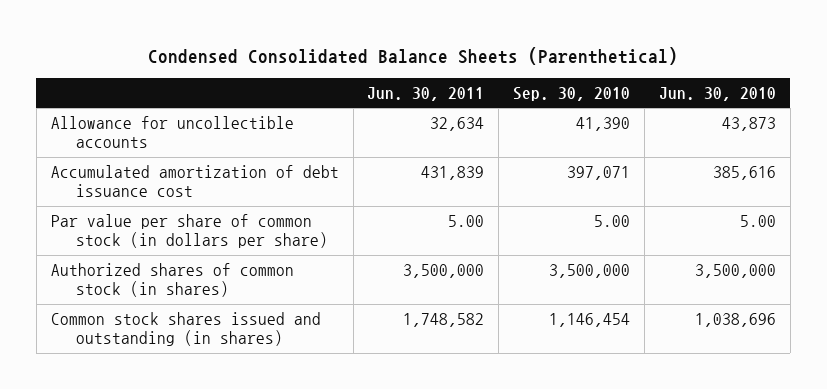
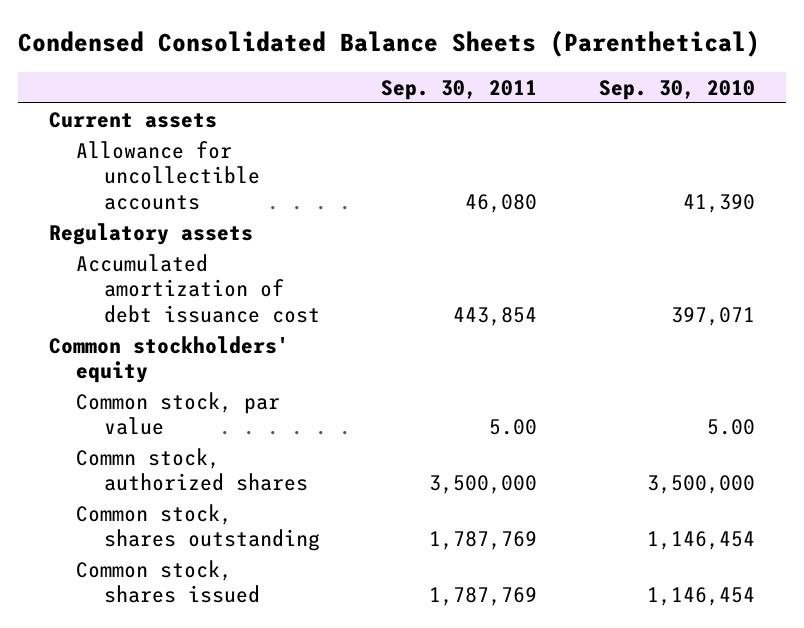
[367,86,485,101] Jun. 30, 2011 -> none
[658,86,776,101] Jun. 30, 2010 -> none
none -> [381,79,538,100] Sep. 30, 2011
none -> [48,111,217,128] Current assets
none -> [48,222,253,245] Regulatory assets
none -> [48,335,289,384] Common stockholders' equity
[50,213,328,249] Par value per share of common stock (in dollars per share) -> [76,391,281,436] Common stock, par value
[50,262,294,298] Authorized shares of common stock (in shares) -> [76,447,308,492] Commn stock, authorized shares
[50,311,321,347] Common stock shares issued and outstanding (in shares) -> [76,503,320,552] Common stock, shares outstanding
none -> [76,559,260,604] Common stock, shares issued

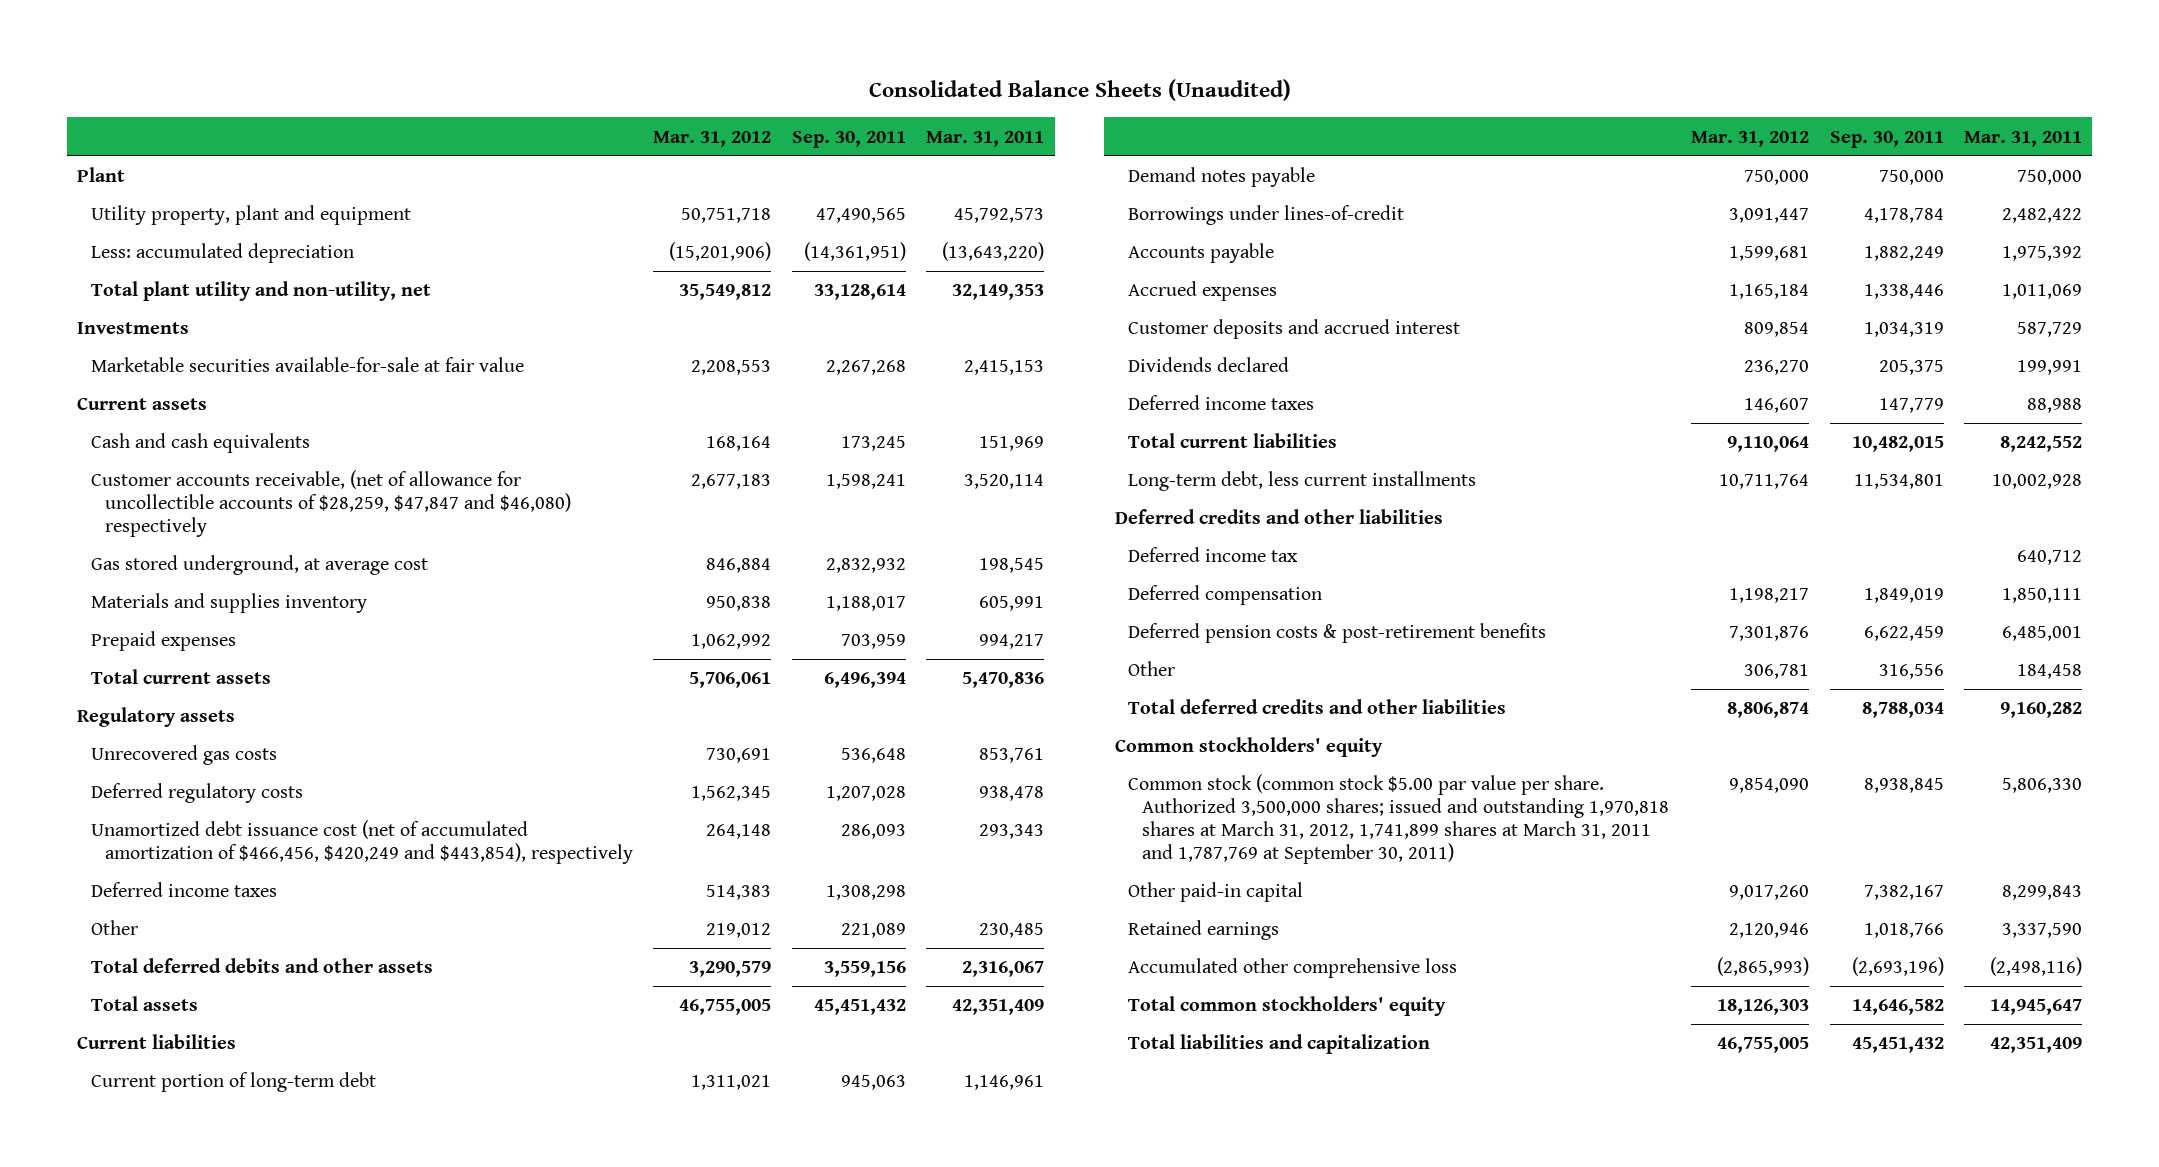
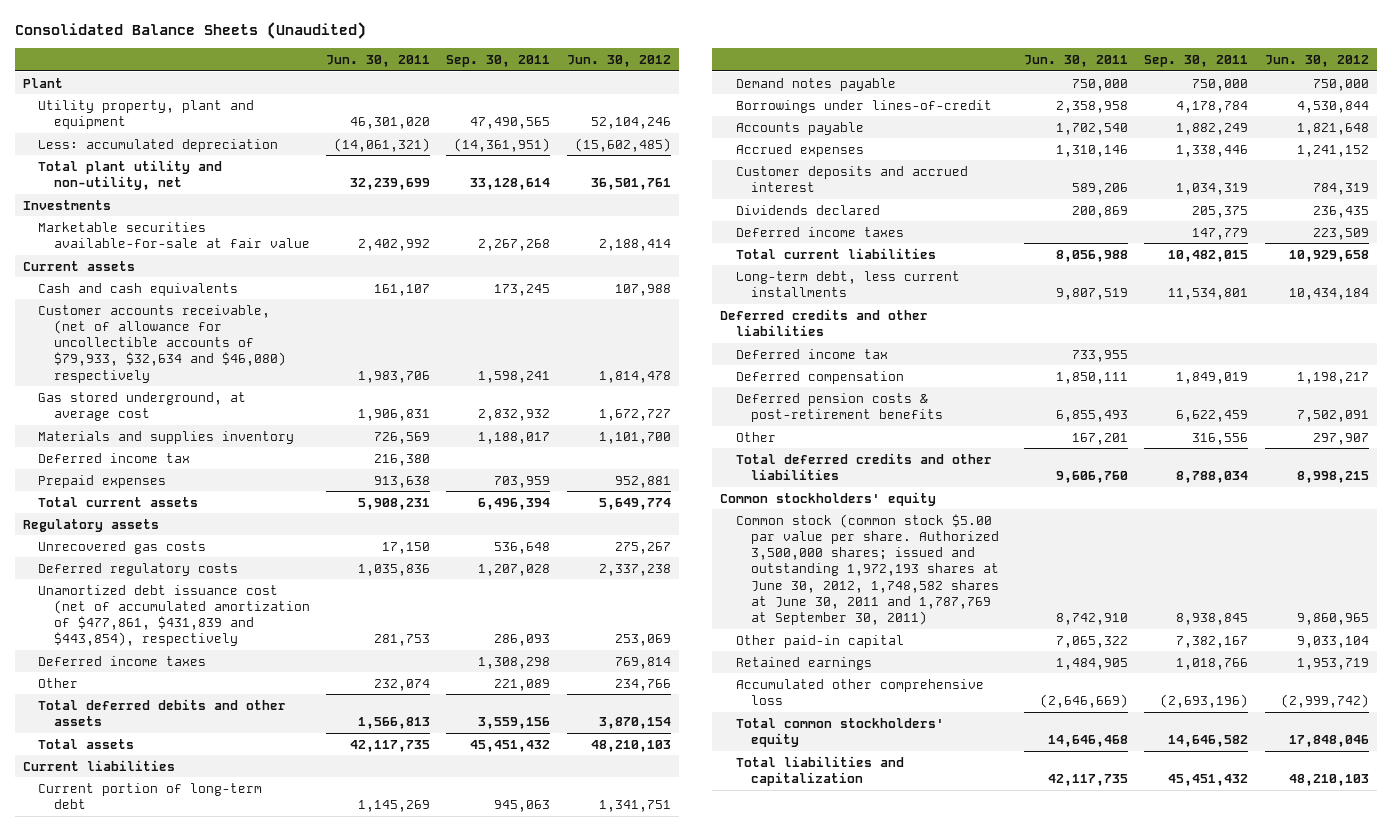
[653,130,772,147] Mar. 31, 2012 -> none
[926,130,1045,147] Mar. 31, 2011 -> none
none -> [325,55,430,68] Jun. 30, 2011
none -> [566,55,671,68] Jun. 30, 2012
[90,470,571,538] Customer accounts receivable, (net of allowance for uncollectible accounts of $28,259, $47,847 and $46,080) respectively -> [38,304,286,383] Customer accounts receivable, (net of allowance for uncollectible accounts of $79,933, $32,634 and $46,080) respectively
none -> [38,452,191,463] Deferred income tax
[90,820,633,865] Unamortized debt issuance cost (net of accumulated amortization of $466,456, $420,249 and $443,854), respectively -> [38,584,310,647] Unamortized debt issuance cost (net of accumulated amortization of $477,861, $431,839 and $443,854), respectively
[1128,774,1670,864] Common stock (common stock $5.00 par value per share. Authorized 3,500,000 shares; issued and outstanding 1,970,818 shares at March 31, 2012, 1,741,899 shares at March 31, 2011 and 1,787,769 at September 30, 2011) -> [735,513,1000,626] Common stock (common stock $5.00 par value per share. Authorized 3,500,000 shares; issued and outstanding 1,972,193 shares at June 30, 2012, 1,748,582 shares at June 30, 2011 and 1,787,769 at September 30, 2011)

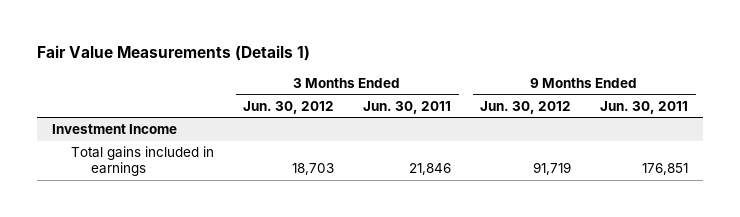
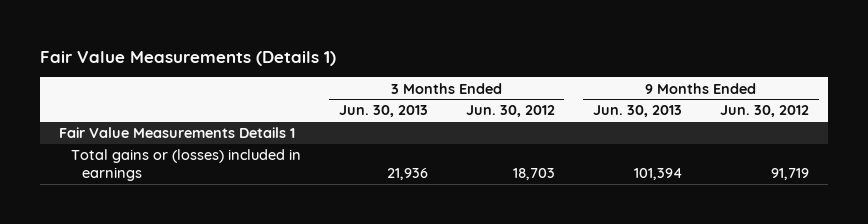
[363,100,452,114] Jun. 30, 2011 -> none
[600,100,689,114] Jun. 30, 2011 -> none
none -> [338,105,428,118] Jun. 30, 2013
none -> [592,105,682,118] Jun. 30, 2013
[51,124,177,135] Investment Income -> none
none -> [58,127,295,139] Fair Value Measurements Details 1
[71,146,215,177] Total gains included in earnings -> [70,149,301,182] Total gains or (losses) included in earnings

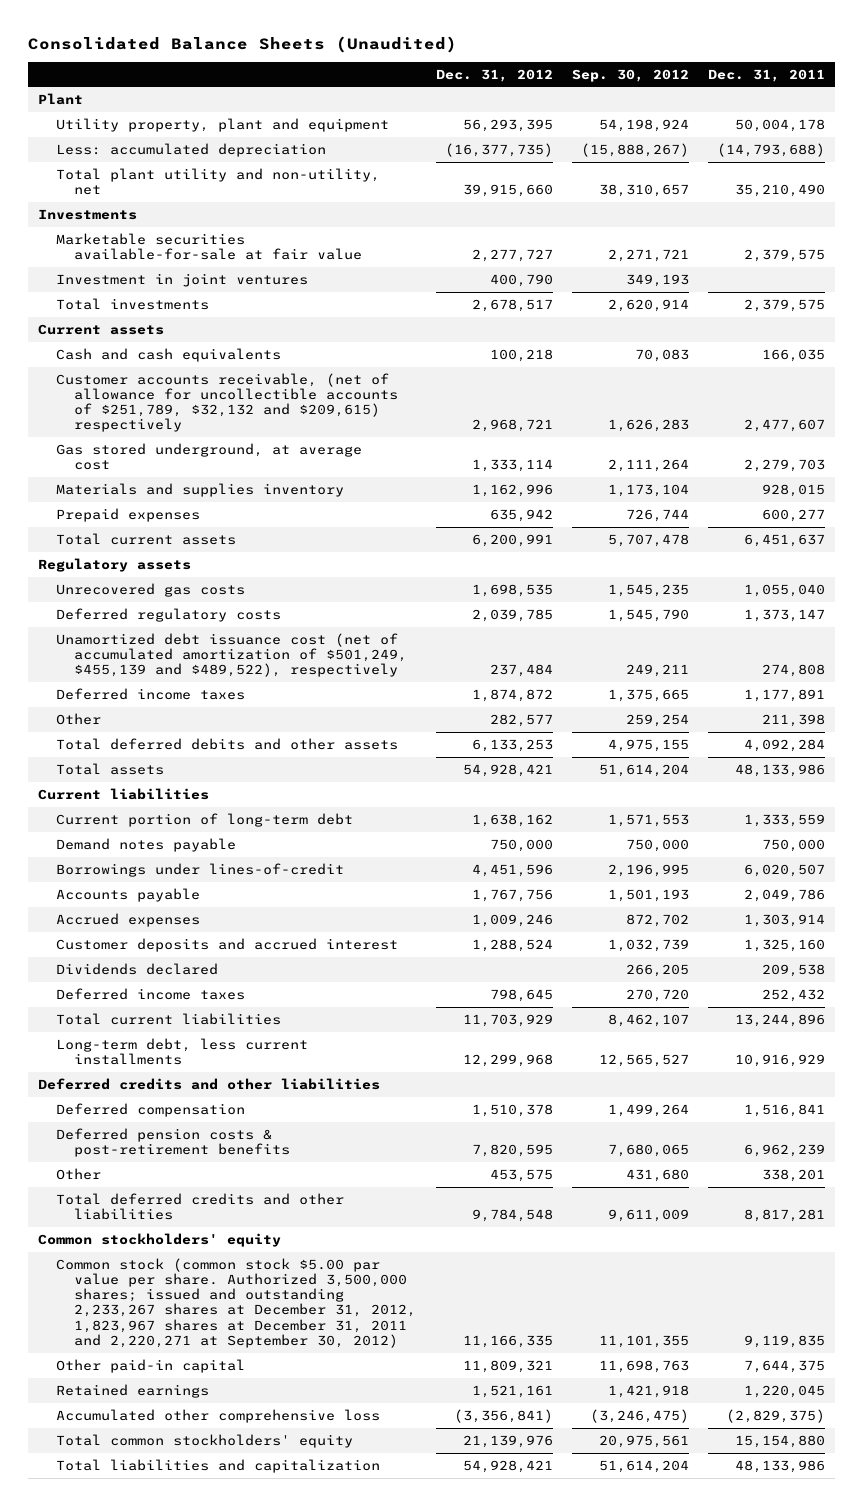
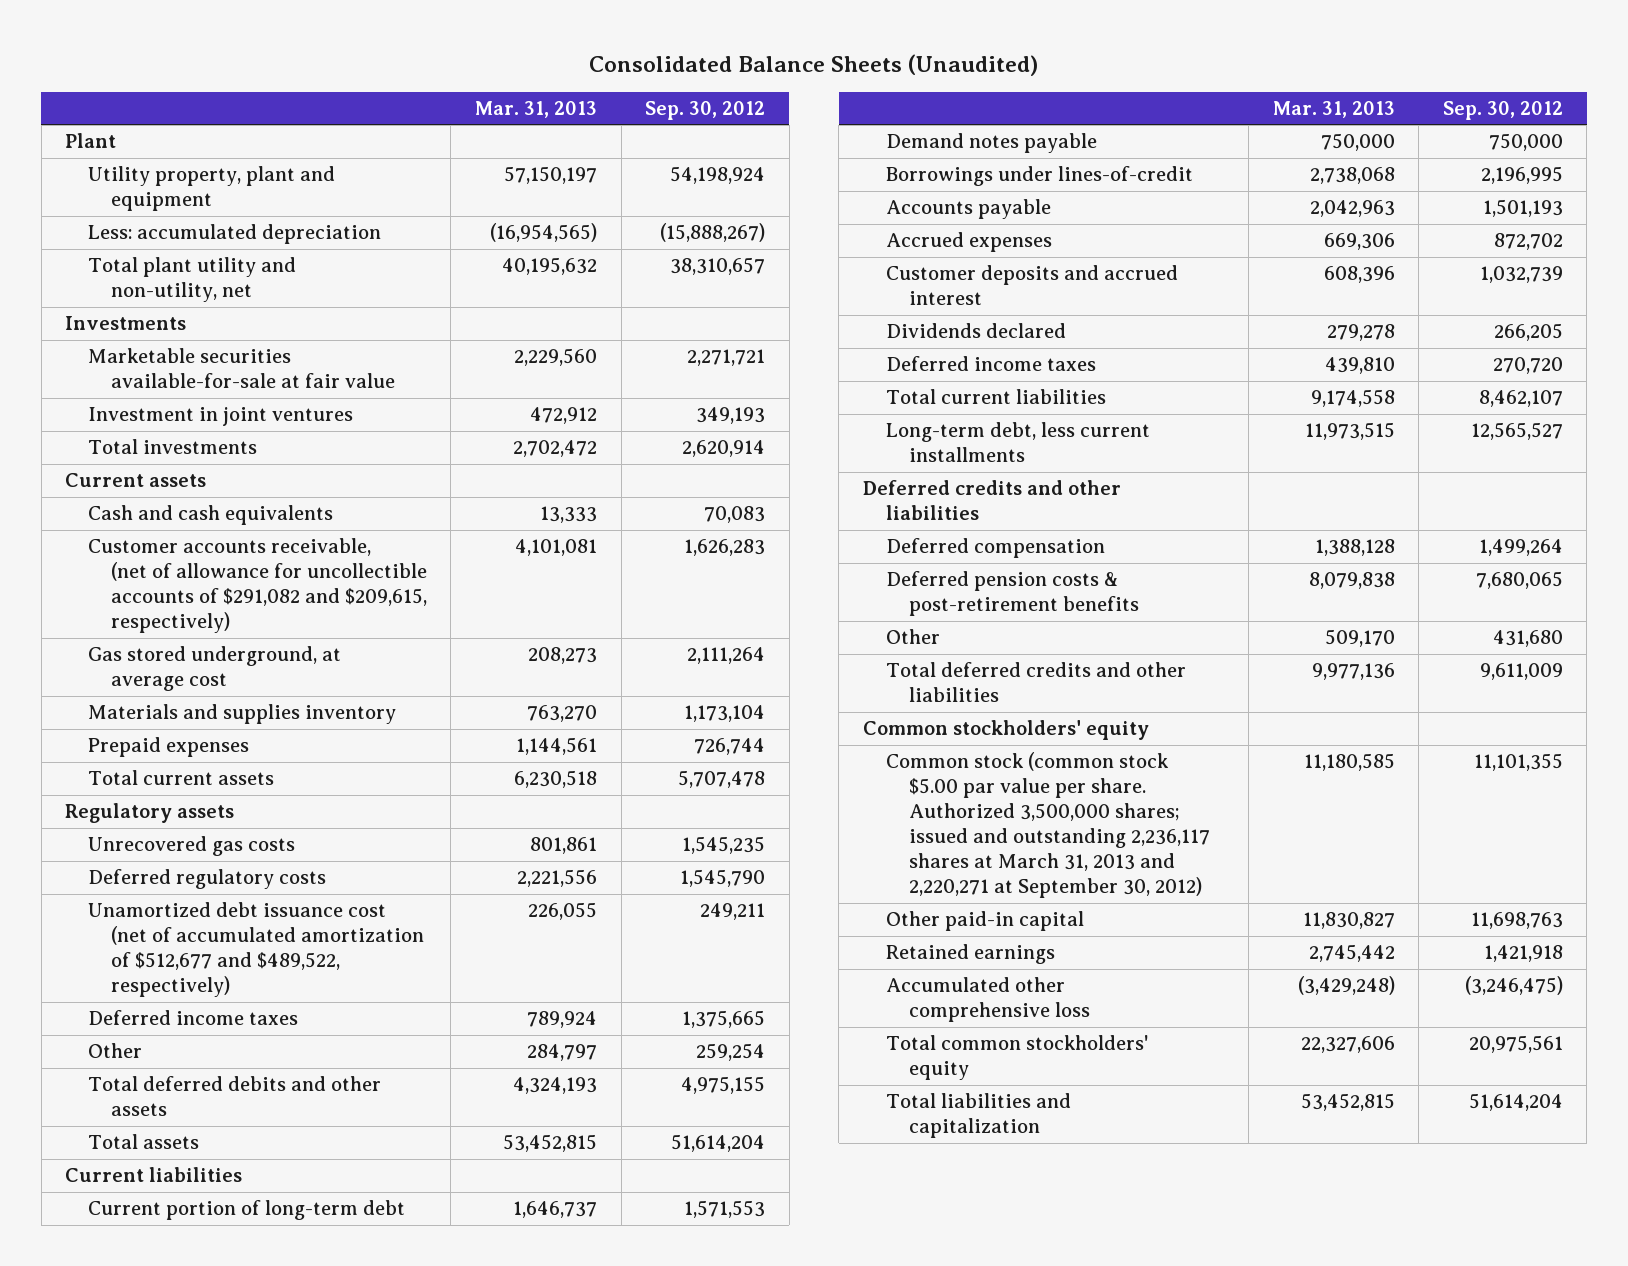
[435,68,553,82] Dec. 31, 2012 -> none
[707,68,825,82] Dec. 31, 2011 -> none
none -> [475,100,598,118] Mar. 31, 2013
[56,372,399,433] Customer accounts receivable, (net of allowance for uncollectible accounts of $251,789, $32,132 and $209,615) respectively -> [87,538,427,634] Customer accounts receivable, (net of allowance for uncollectible accounts of $291,082 and $209,615, respectively)
[56,632,408,678] Unamortized debt issuance cost (net of accumulated amortization of $501,249, $455,139 and $489,522), respectively -> [87,902,424,998] Unamortized debt issuance cost (net of accumulated amortization of $512,677 and $489,522, respectively)
[56,1257,417,1348] Common stock (common stock $5.00 par value per share. Authorized 3,500,000 shares; issued and outstanding 2,233,267 shares at December 31, 2012, 1,823,967 shares at December 31, 2011 and 2,220,271 at September 30, 2012) -> [885,752,1210,899] Common stock (common stock $5.00 par value per share. Authorized 3,500,000 shares; issued and outstanding 2,236,117 shares at March 31, 2013 and 2,220,271 at September 30, 2012)

